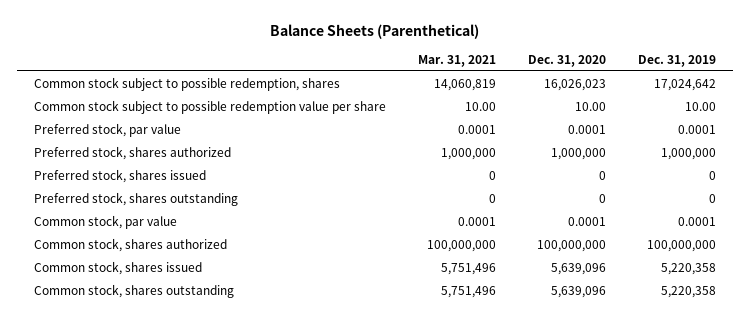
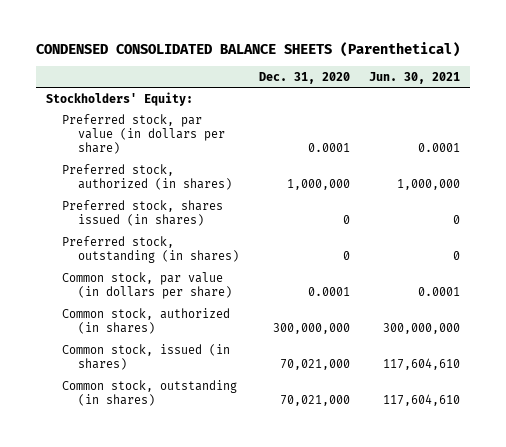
[269,24,479,40] Balance Sheets (Parenthetical) -> [35,42,460,58] CONDENSED CONSOLIDATED BALANCE SHEETS (Parenthetical)
[417,55,496,68] Mar. 31, 2021 -> none
[638,55,717,68] Dec. 31, 2019 -> none
none -> [368,71,460,84] Jun. 30, 2021
[33,76,340,91] Common stock subject to possible redemption, shares -> none
[33,99,386,114] Common stock subject to possible redemption value per share -> none
none -> [45,91,193,106] Stockholders' Equity:
[33,122,181,137] Preferred stock, par value -> [61,113,226,155] Preferred stock, par value (in dollars per share)
[33,145,231,160] Preferred stock, shares authorized -> [61,163,233,191] Preferred stock, authorized (in shares)
[33,168,206,183] Preferred stock, shares issued -> [61,199,223,227] Preferred stock, shares issued (in shares)
[33,191,238,206] Preferred stock, shares outstanding -> [61,235,240,264] Preferred stock, outstanding (in shares)
[33,214,177,229] Common stock, par value -> [61,271,233,300] Common stock, par value (in dollars per share)
[33,237,227,252] Common stock, shares authorized -> [61,307,230,335] Common stock, authorized (in shares)
[537,239,607,252] 100,000,000 -> [272,323,350,335] 300,000,000
[33,260,202,275] Common stock, shares issued -> [61,343,230,371] Common stock, issued (in shares)
[551,262,607,275] 5,639,096 -> [279,359,350,371] 70,021,000
[33,283,234,298] Common stock, shares outstanding -> [61,379,237,407] Common stock, outstanding (in shares)
[551,285,607,298] 5,639,096 -> [279,395,350,407] 70,021,000

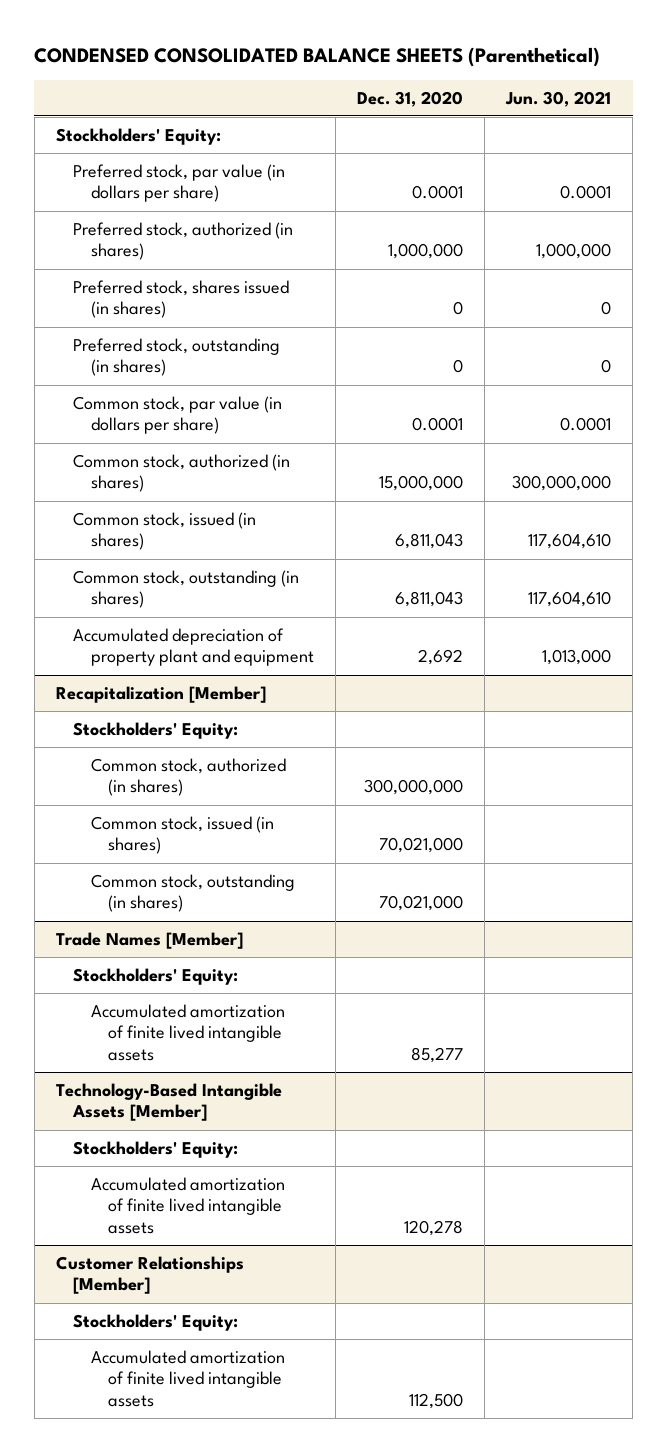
[272,323,350,335] 300,000,000 -> [378,475,463,492] 15,000,000
[279,359,350,371] 70,021,000 -> [394,533,463,550] 6,811,043
[279,395,350,407] 70,021,000 -> [394,591,463,608] 6,811,043
none -> [73,627,314,667] Accumulated depreciation of property plant and equipment
none -> [55,685,266,703] Recapitalization [Member]
none -> [73,721,239,739] Stockholders' Equity:
none -> [90,757,286,797] Common stock, authorized (in shares)
none -> [90,815,274,855] Common stock, issued (in shares)
none -> [90,873,295,913] Common stock, outstanding (in shares)
none -> [55,931,243,949] Trade Names [Member]
none -> [73,967,239,985] Stockholders' Equity:
none -> [90,1003,285,1062] Accumulated amortization of finite lived intangible assets
none -> [55,1082,282,1122] Technology-Based Intangible Assets [Member]
none -> [73,1140,239,1158] Stockholders' Equity:
none -> [90,1176,285,1235] Accumulated amortization of finite lived intangible assets
none -> [55,1255,244,1295] Customer Relationships [Member]
none -> [73,1313,239,1331] Stockholders' Equity:
none -> [90,1349,285,1408] Accumulated amortization of finite lived intangible assets

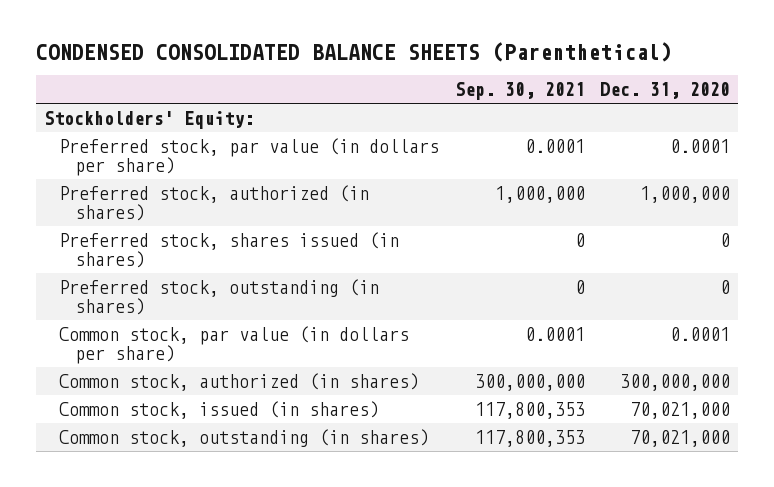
[505,90,612,107] Jun. 30, 2021 -> none
none -> [454,81,585,100] Sep. 30, 2021
[73,453,291,493] Common stock, authorized (in shares) -> none
[73,511,257,551] Common stock, issued (in shares) -> none
[73,569,300,609] Common stock, outstanding (in shares) -> none
[73,627,314,667] Accumulated depreciation of property plant and equipment -> none
[55,685,266,703] Recapitalization [Member] -> none
[73,721,239,739] Stockholders' Equity: -> none
[55,931,243,949] Trade Names [Member] -> none
[73,967,239,985] Stockholders' Equity: -> none
[90,1003,285,1062] Accumulated amortization of finite lived intangible assets -> none
[55,1082,282,1122] Technology-Based Intangible Assets [Member] -> none
[73,1140,239,1158] Stockholders' Equity: -> none
[90,1176,285,1235] Accumulated amortization of finite lived intangible assets -> none
[55,1255,244,1295] Customer Relationships [Member] -> none
[73,1313,239,1331] Stockholders' Equity: -> none
[90,1349,285,1408] Accumulated amortization of finite lived intangible assets -> none

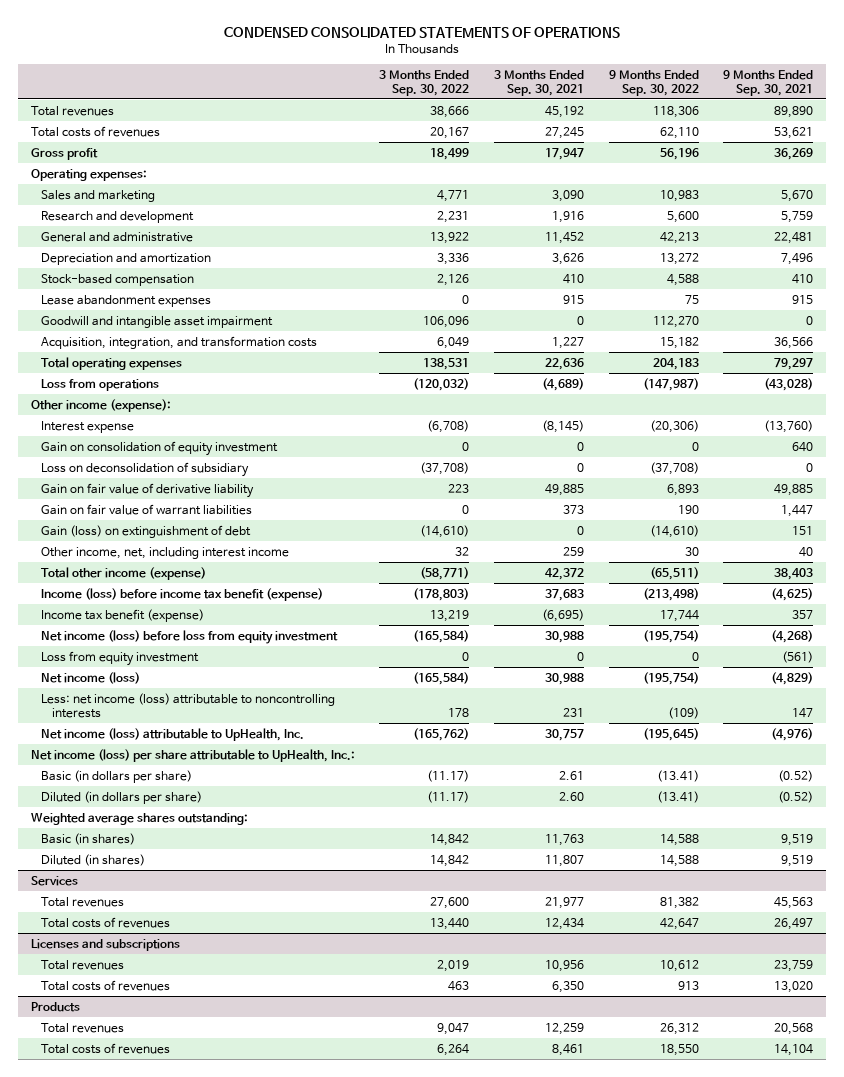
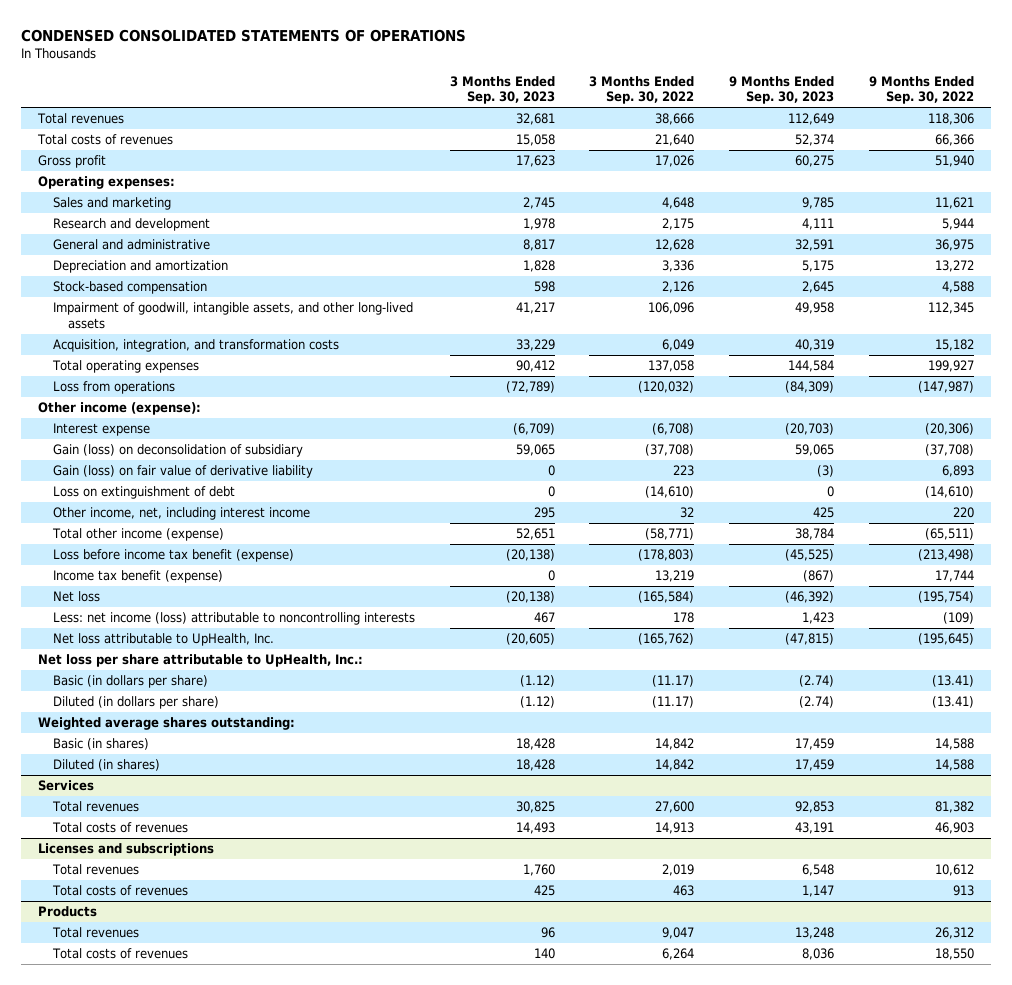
[493,69,584,96] 3 Months Ended Sep. 30, 2021 -> none
[723,69,814,96] 9 Months Ended Sep. 30, 2021 -> none
none -> [449,75,555,105] 3 Months Ended Sep. 30, 2023
none -> [728,75,834,105] 9 Months Ended Sep. 30, 2023
[430,126,470,139] 20,167 -> [655,134,695,147] 21,640
[659,126,699,139] 62,110 -> [934,134,974,147] 66,366
[430,147,470,160] 18,499 -> [655,155,695,168] 17,026
[659,147,699,160] 56,196 -> [934,155,974,168] 51,940
[437,189,470,202] 4,771 -> [662,197,695,210] 4,648
[659,189,699,202] 10,983 -> [934,197,974,210] 11,621
[437,210,470,223] 2,231 -> [662,218,695,231] 2,175
[666,210,699,223] 5,600 -> [941,218,974,231] 5,944
[430,231,470,244] 13,922 -> [655,239,695,252] 12,628
[659,231,699,244] 42,213 -> [934,239,974,252] 36,975
[41,294,212,307] Lease abandonment expenses -> none
[41,315,274,328] Goodwill and intangible asset impairment -> [52,302,413,329] Impairment of goodwill, intangible assets, and other long-lived assets
[652,315,699,328] 112,270 -> [927,302,974,315] 112,345
[423,357,470,370] 138,531 -> [648,360,695,373] 137,058
[652,357,699,370] 204,183 -> [927,360,974,373] 199,927
[41,440,279,456] Gain on consolidation of equity investment -> none
[41,503,253,515] Gain on fair value of warrant liabilities -> none
[41,461,250,477] Loss on deconsolidation of subsidiary -> [52,444,303,458] Gain (loss) on deconsolidation of subsidiary
[41,482,255,498] Gain on fair value of derivative liability -> [52,465,313,479] Gain (loss) on fair value of derivative liability
[41,524,252,538] Gain (loss) on extinguishment of debt -> [52,486,235,500] Loss on extinguishment of debt
[684,546,699,556] 30 -> [952,507,974,519] 220
[41,587,324,601] Income (loss) before income tax benefit (expense) -> [52,549,294,563] Loss before income tax benefit (expense)
[41,629,339,644] Net income (loss) before loss from equity investment -> none
[41,650,200,666] Loss from equity investment -> none
[41,671,141,684] Net income (loss) -> [52,591,100,603] Net loss
[41,727,305,741] Net income (loss) attributable to UpHealth, Inc. -> [52,633,274,647] Net loss attributable to UpHealth, Inc.
[30,748,355,762] Net income (loss) per share attributable to UpHealth, Inc.: -> [38,654,364,668] Net loss per share attributable to UpHealth, Inc.:
[430,917,470,930] 13,440 -> [655,822,695,835] 14,913
[659,917,699,930] 42,647 -> [934,822,974,835] 46,903

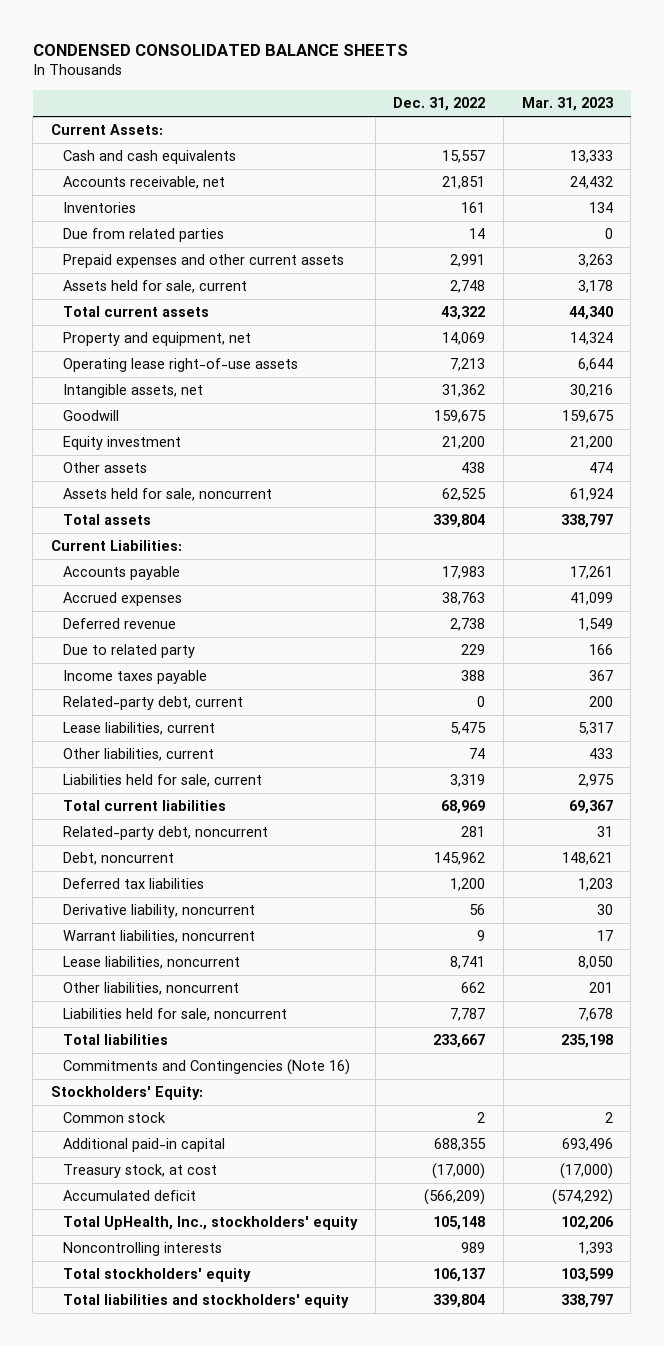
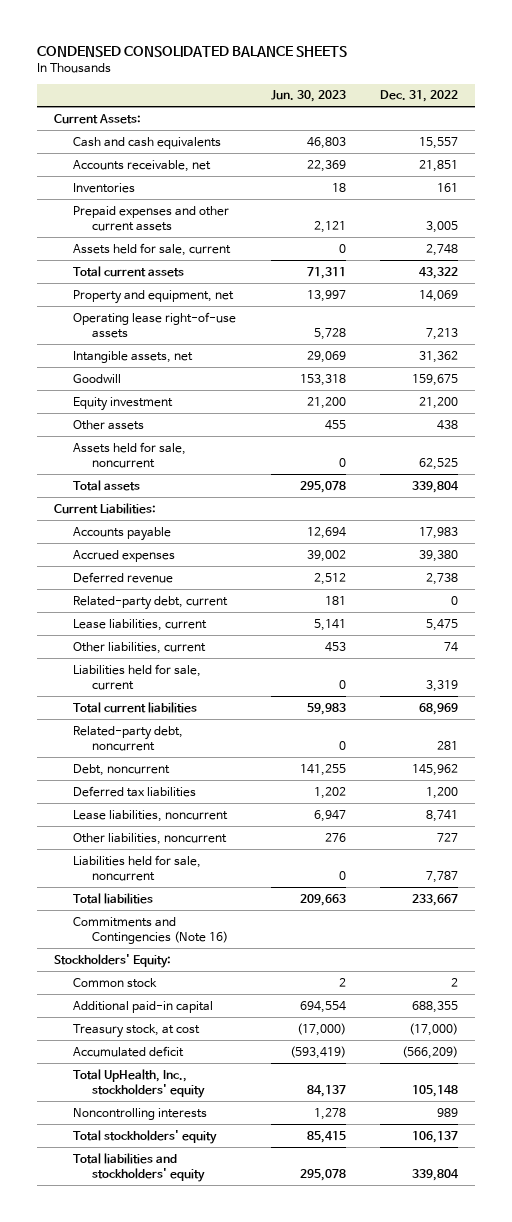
[521,97,613,112] Mar. 31, 2023 -> none
none -> [270,90,346,103] Jun. 30, 2023
[63,228,225,243] Due from related parties -> none
[450,254,486,268] 2,991 -> [425,221,458,234] 3,005
[442,592,486,606] 38,763 -> [418,549,458,562] 39,380
[63,644,196,659] Due to related party -> none
[63,670,208,685] Income taxes payable -> none
[63,904,256,919] Derivative liability, noncurrent -> none
[63,930,256,944] Warrant liabilities, noncurrent -> none
[461,982,486,994] 662 -> [436,832,458,842] 727

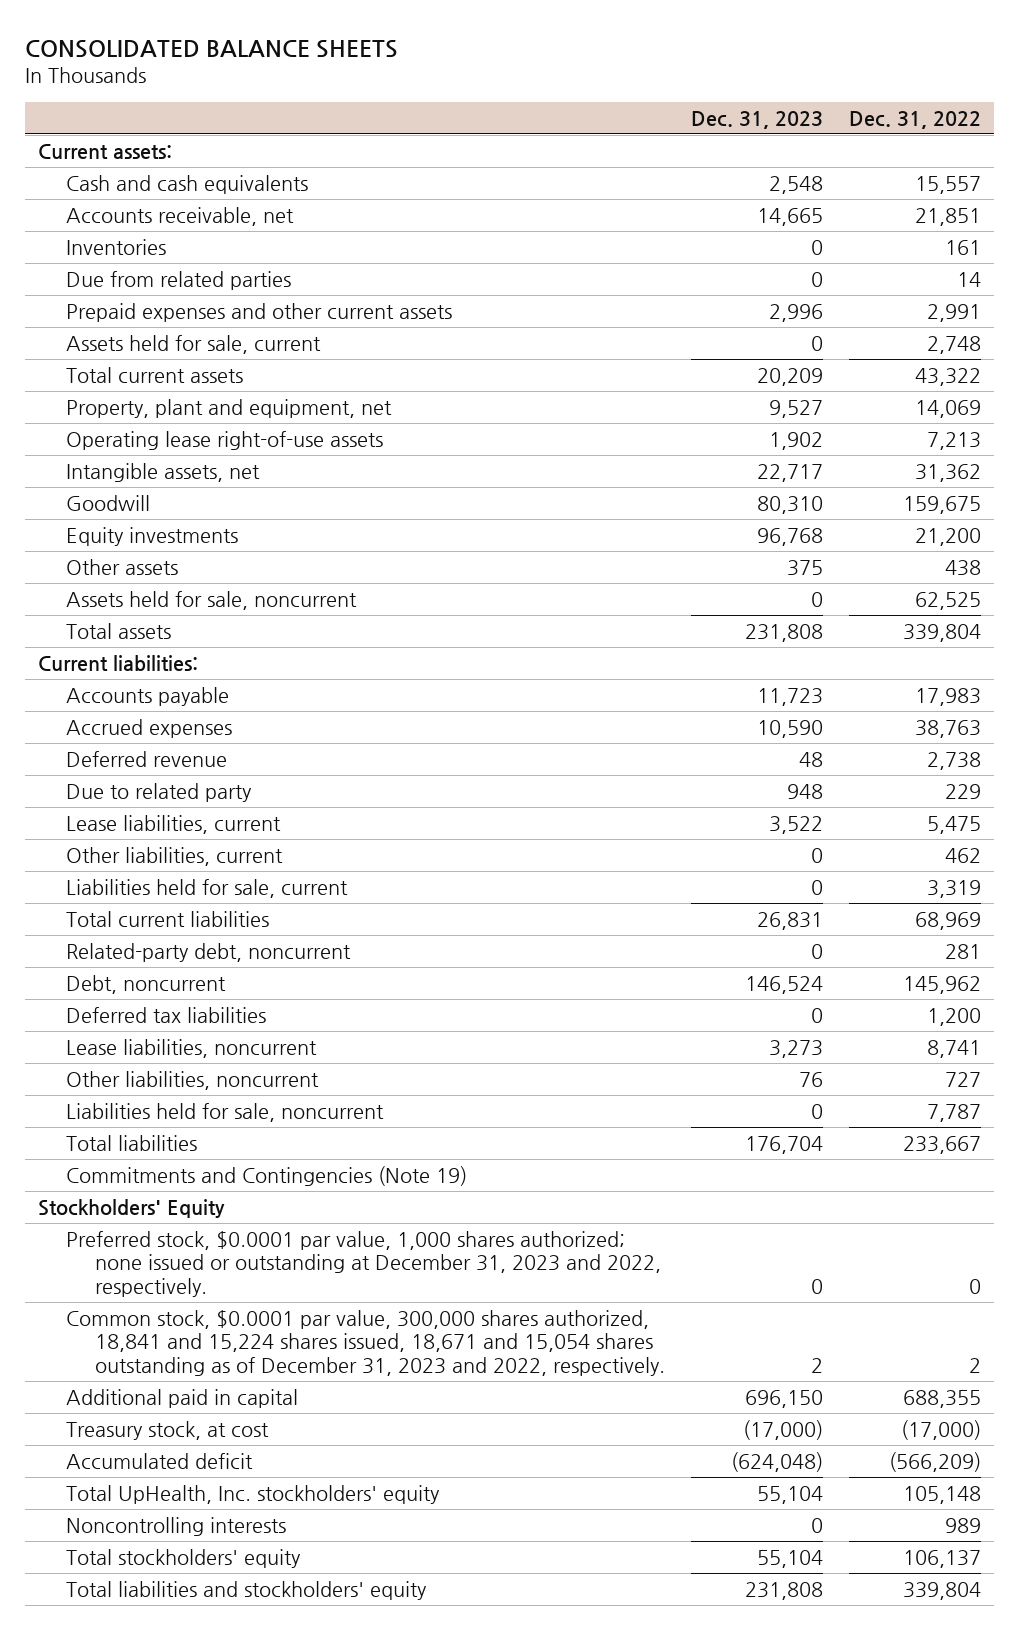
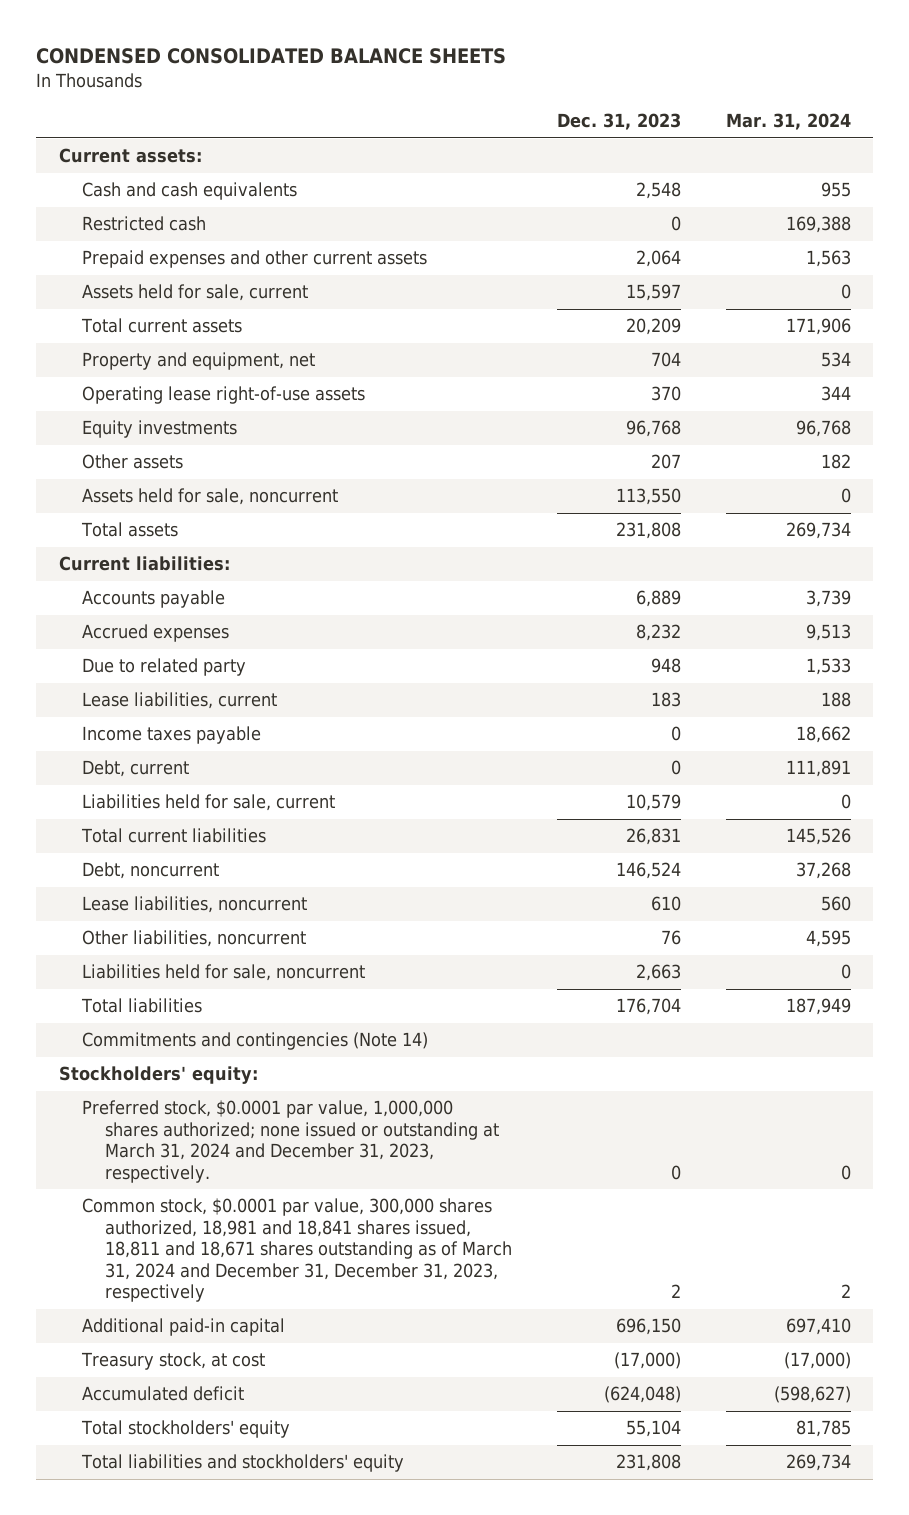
[25,39,399,58] CONSOLIDATED BALANCE SHEETS -> [36,48,507,65] CONDENSED CONSOLIDATED BALANCE SHEETS
[849,110,982,129] Dec. 31, 2022 -> none
none -> [725,113,851,131] Mar. 31, 2024
[66,206,295,226] Accounts receivable, net -> none
[66,238,167,255] Inventories -> none
[66,270,292,290] Due from related parties -> none
none -> [81,216,206,232] Restricted cash
[768,303,823,322] 2,996 -> [635,250,681,268] 2,064
[810,335,823,351] 0 -> [625,284,681,302] 15,597
[66,462,261,482] Intangible assets, net -> none
[66,494,151,511] Goodwill -> none
[66,398,393,418] Property, plant and equipment, net -> [81,352,315,371] Property and equipment, net
[768,399,823,418] 9,527 -> [650,352,681,368] 704
[768,431,823,450] 1,902 -> [650,386,681,402] 370
[786,559,823,576] 375 -> [650,454,681,470] 207
[810,591,823,607] 0 -> [615,488,681,506] 113,550
[66,750,228,767] Deferred revenue -> none
[756,687,823,706] 11,723 -> [635,590,681,608] 6,889
[756,719,823,738] 10,590 -> [635,624,681,642] 8,232
[66,846,284,866] Other liabilities, current -> none
[768,815,823,834] 3,522 -> [650,692,681,708] 183
none -> [81,726,261,745] Income taxes payable
none -> [81,760,189,778] Debt, current
[810,879,823,895] 0 -> [625,794,681,812] 10,579
[66,942,352,962] Related-party debt, noncurrent -> none
[66,1006,267,1023] Deferred tax liabilities -> none
[768,1039,823,1058] 3,273 -> [650,896,681,912] 610
[810,1103,823,1119] 0 -> [635,964,681,982] 2,663
[66,1165,468,1186] Commitments and Contingencies (Note 19) -> [81,1032,428,1051] Commitments and contingencies (Note 14)
[38,1198,226,1218] Stockholders' Equity -> [58,1066,258,1085] Stockholders' equity:
[66,1230,661,1298] Preferred stock, $0.0001 par value, 1,000 shares authorized; none issued or outstanding at December 31, 2023 and 2022, respectively. -> [81,1100,500,1183] Preferred stock, $0.0001 par value, 1,000,000 shares authorized; none issued or outstanding at March 31, 2024 and December 31, 2023, respectively.
[66,1309,665,1377] Common stock, $0.0001 par value, 300,000 shares authorized, 18,841 and 15,224 shares issued, 18,671 and 15,054 shares outstanding as of December 31, 2023 and 2022, respectively. -> [81,1198,513,1303] Common stock, $0.0001 par value, 300,000 shares authorized, 18,981 and 18,841 shares issued, 18,811 and 18,671 shares outstanding as of March 31, 2024 and December 31, December 31, 2023, respectively
[66,1388,299,1408] Additional paid in capital -> [81,1318,285,1337] Additional paid-in capital
[66,1484,441,1504] Total UpHealth, Inc. stockholders' equity -> none
[66,1516,287,1536] Noncontrolling interests -> none

